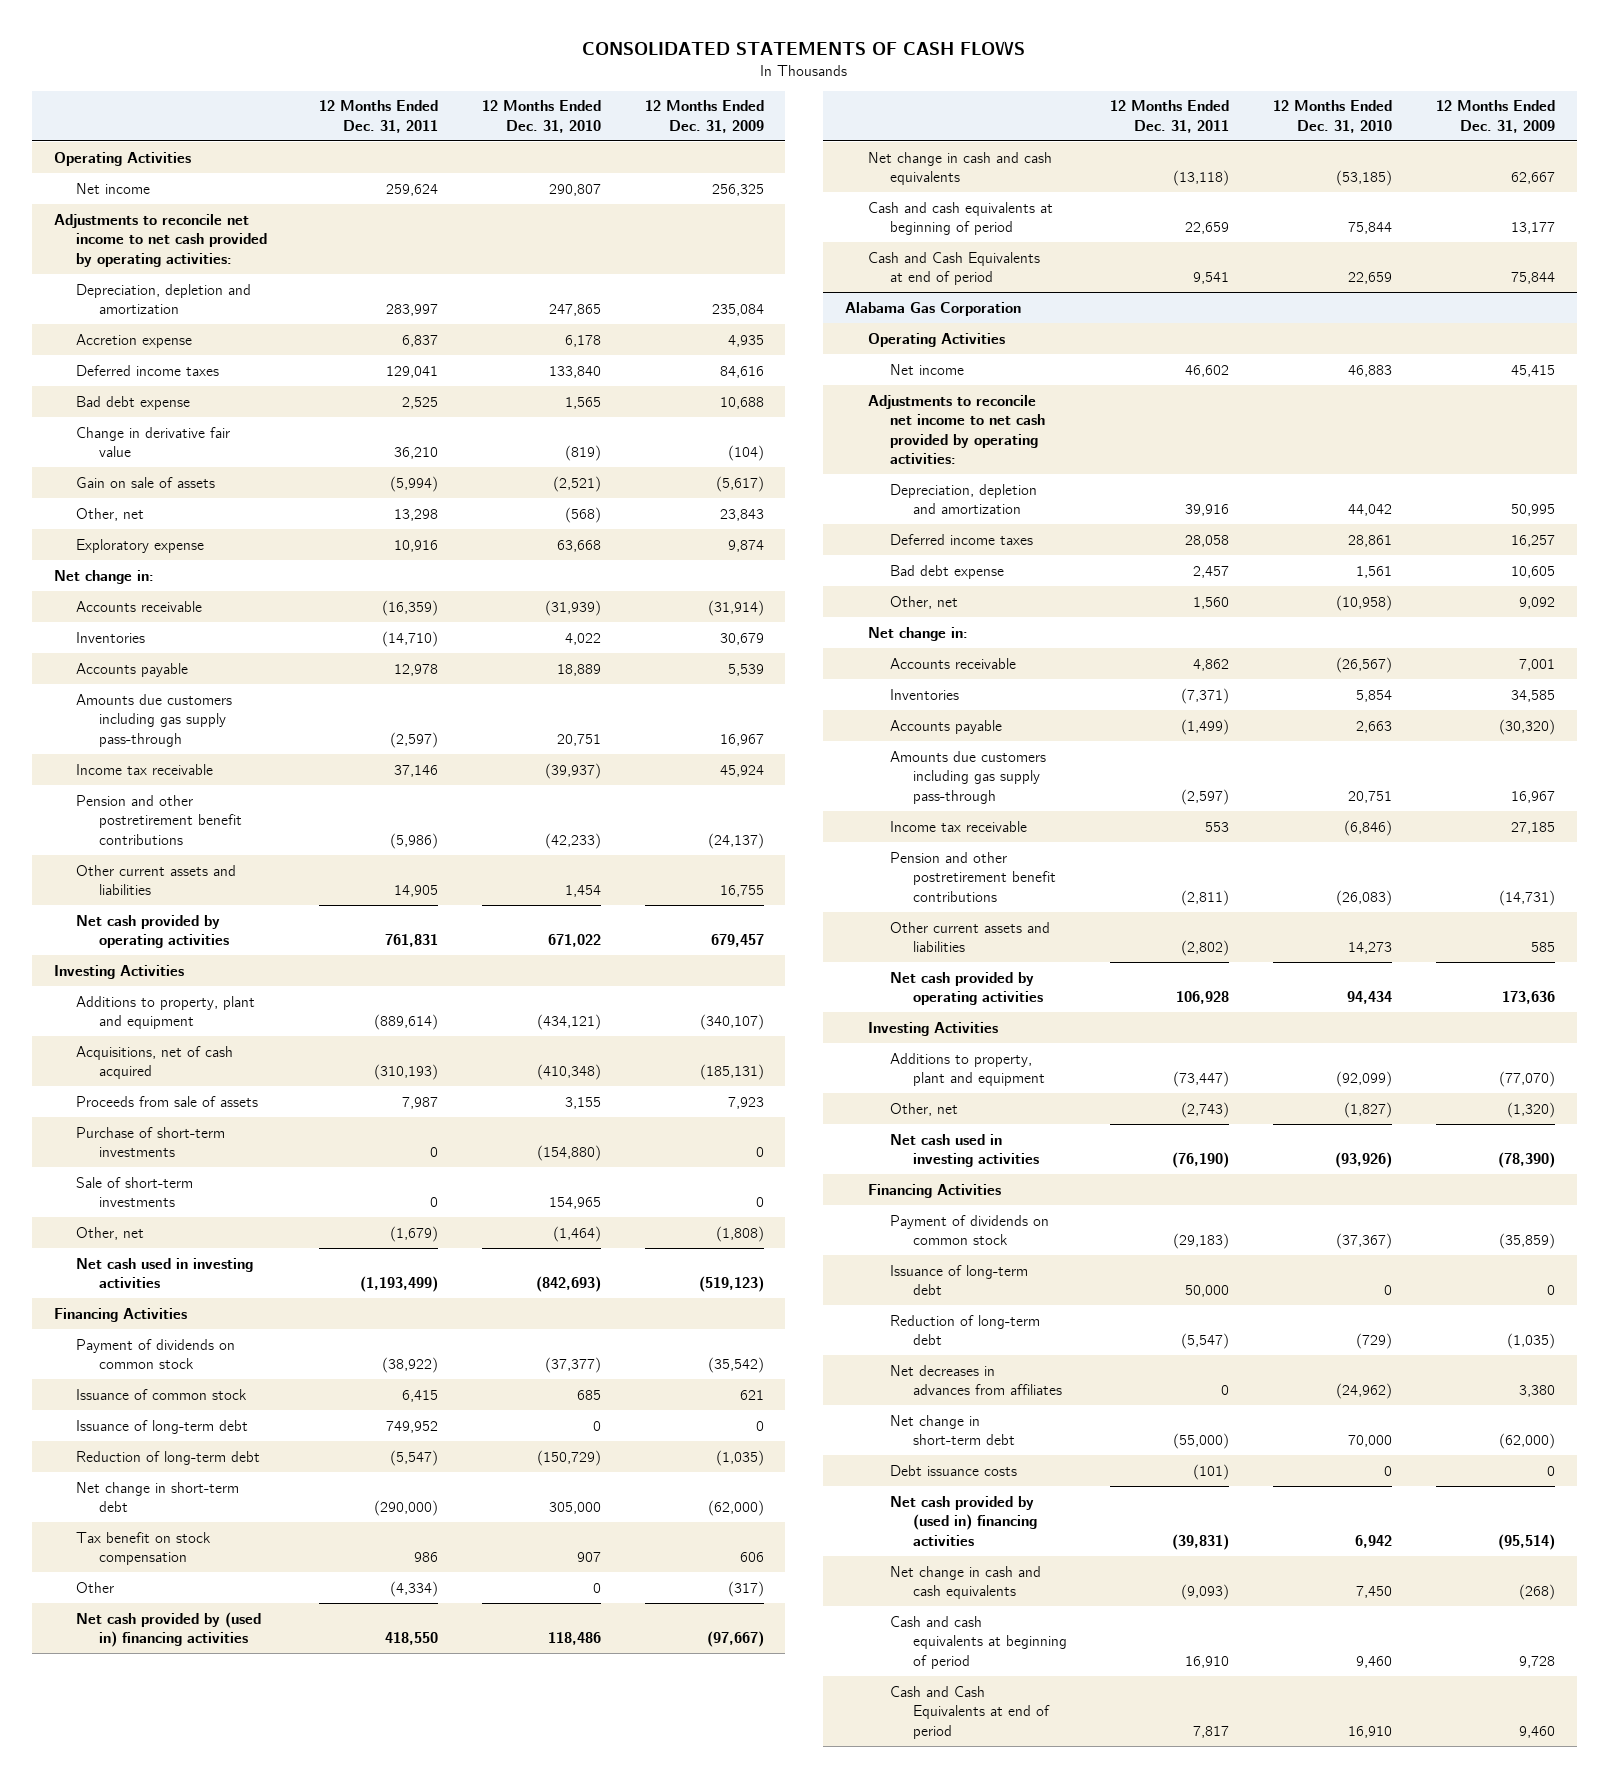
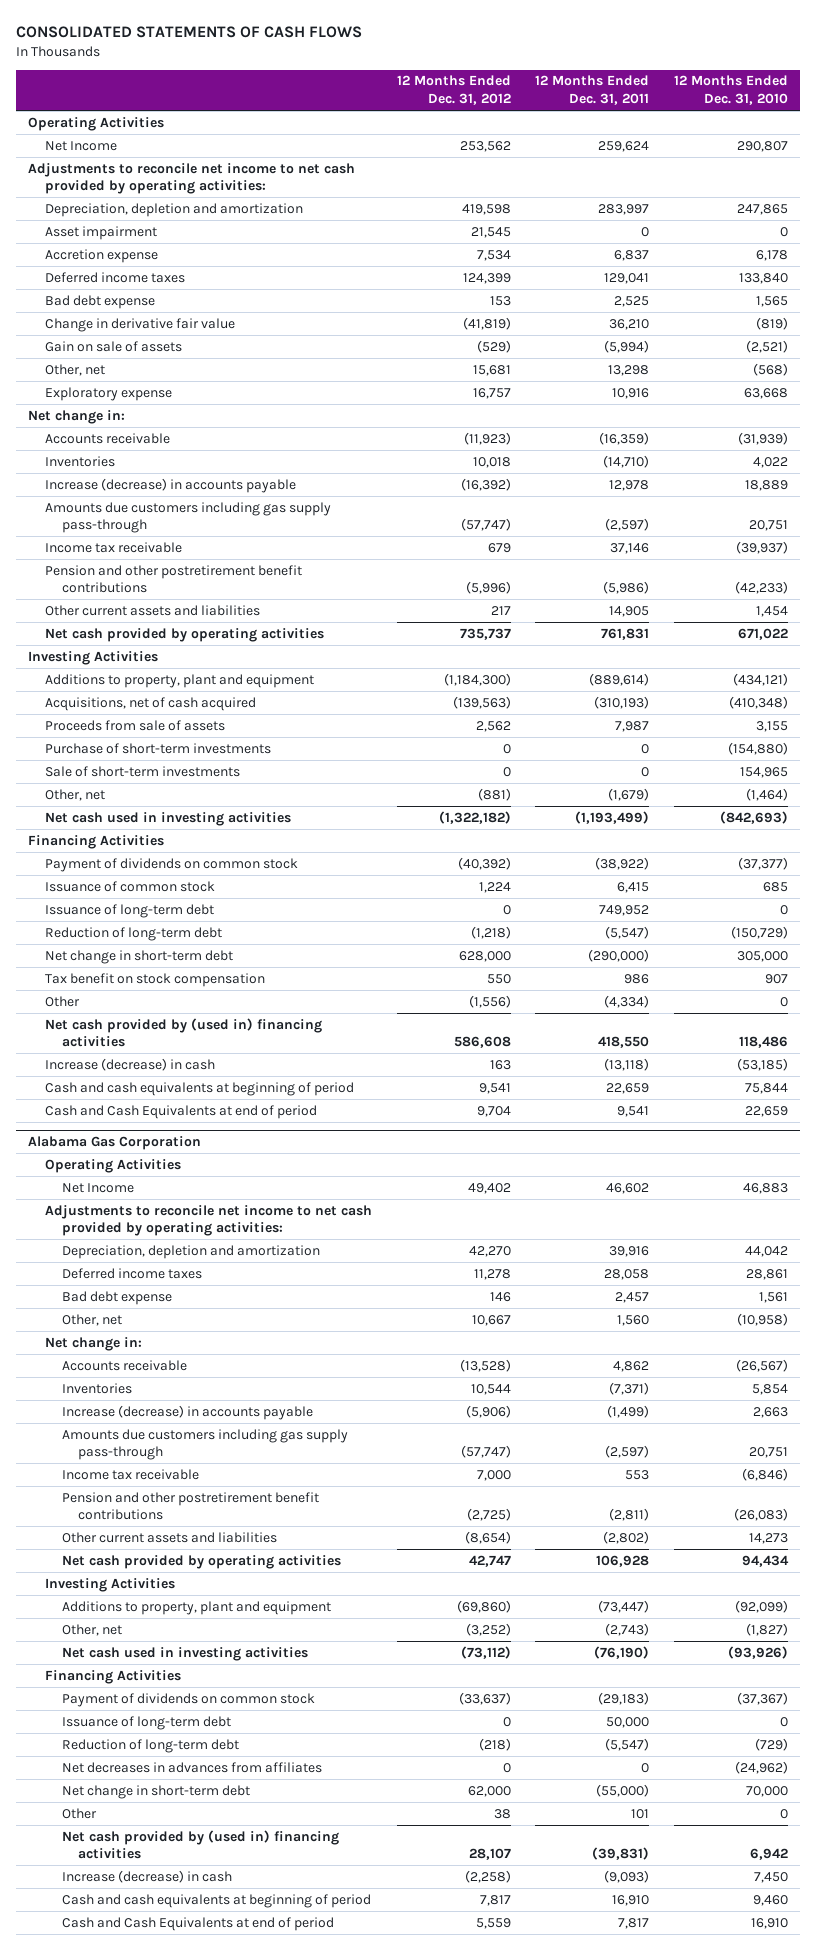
[644,100,764,133] 12 Months Ended Dec. 31, 2009 -> none
none -> [396,75,511,106] 12 Months Ended Dec. 31, 2012
[76,182,151,194] Net income -> [44,140,117,151] Net Income
none -> [44,225,157,240] Asset impairment
[76,662,189,677] Accounts payable -> [44,477,296,493] Increase (decrease) in accounts payable
[867,151,1052,186] Net change in cash and cash equivalents -> [44,1057,215,1071] Increase (decrease) in cash
[890,363,965,375] Net income -> [61,1182,134,1193] Net Income
[890,719,1003,734] Accounts payable -> [61,1404,313,1420] Increase (decrease) in accounts payable
[890,1464,1018,1476] Debt issuance costs -> none
none -> [61,1807,97,1819] Other
[890,1565,1042,1600] Net change in cash and cash equivalents -> [61,1869,232,1883] Increase (decrease) in cash

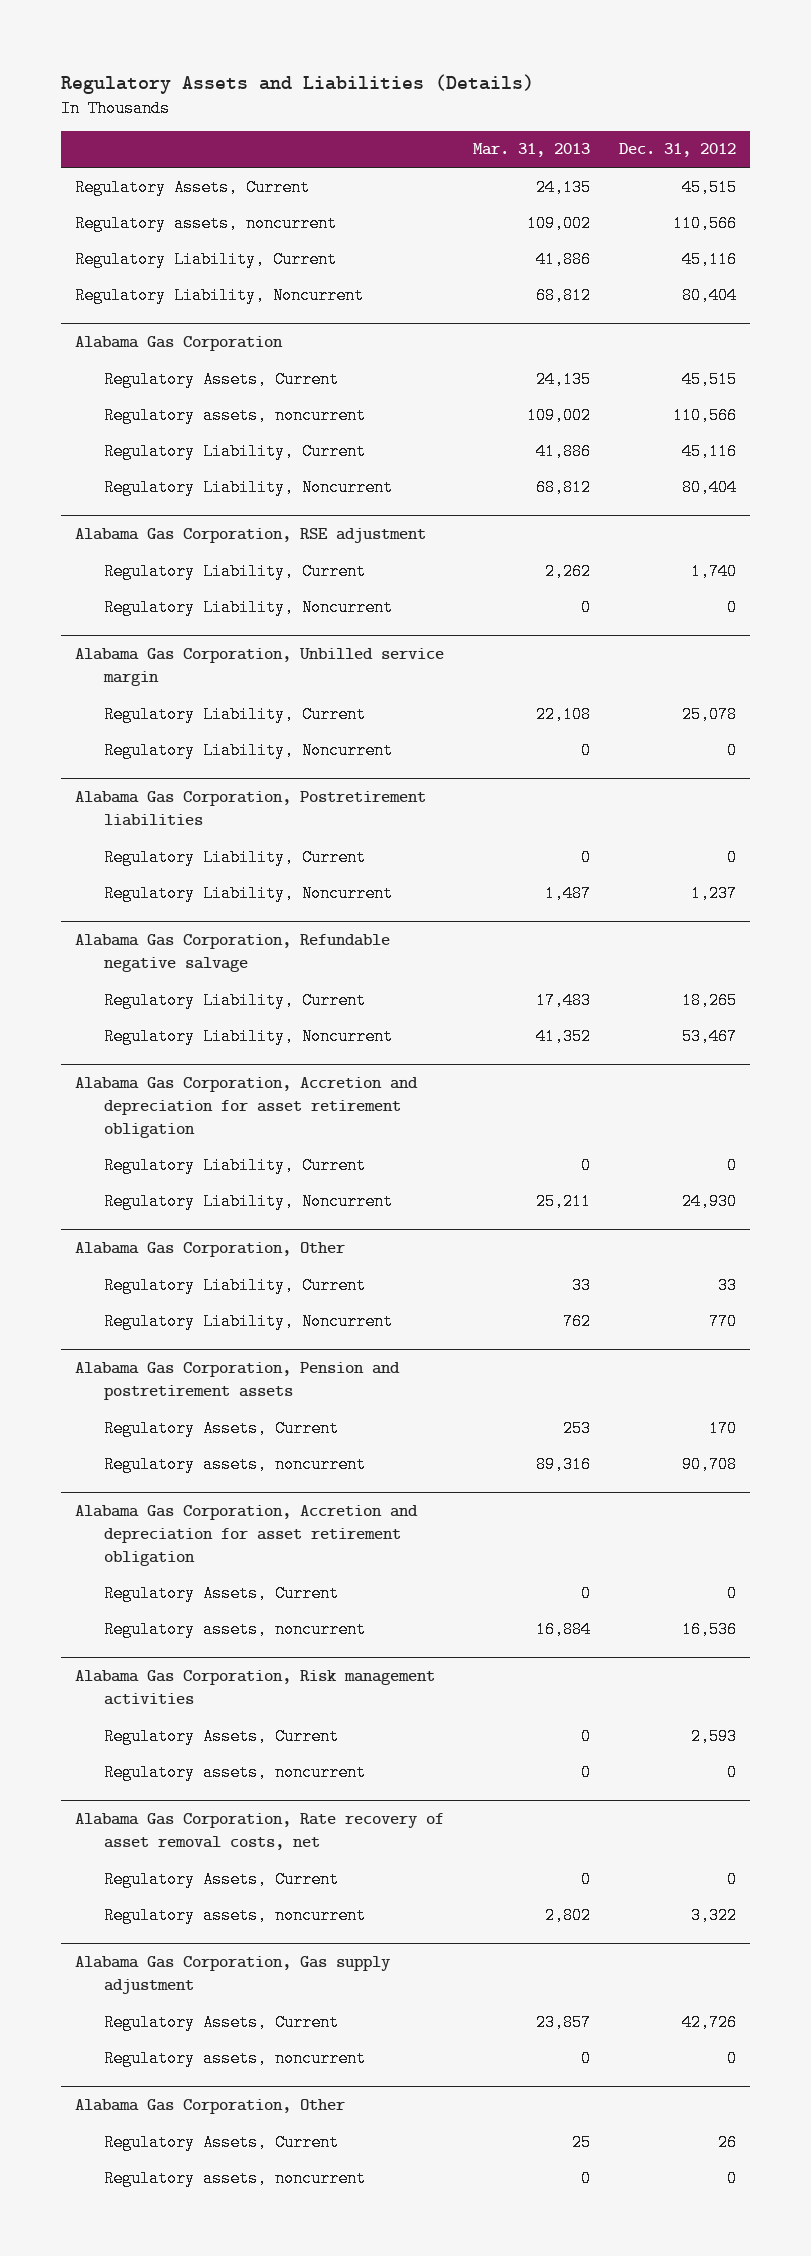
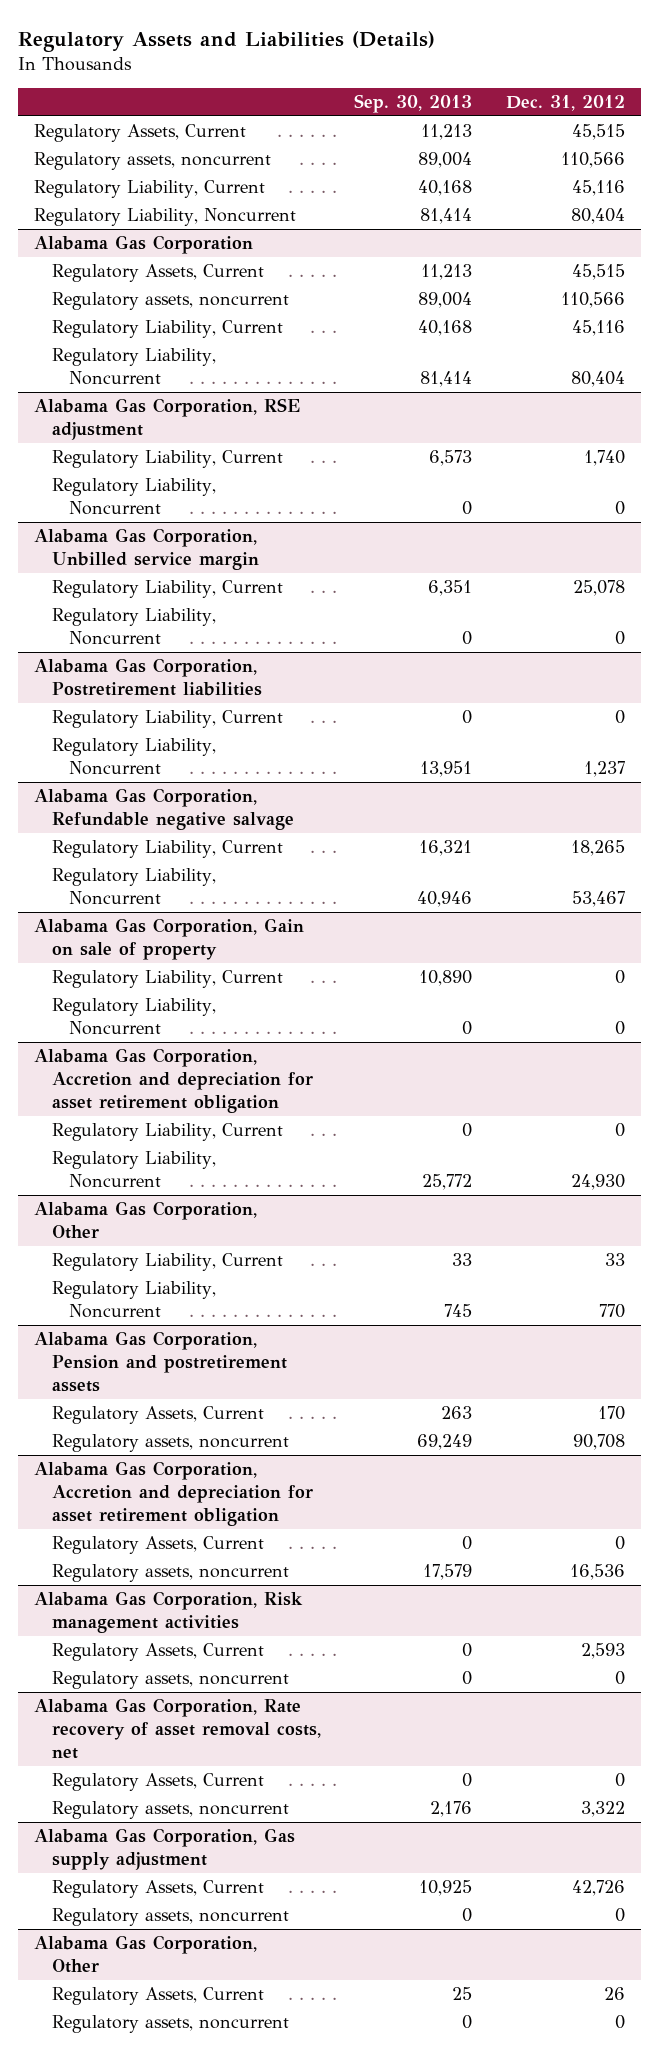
[473,143,591,158] Mar. 31, 2013 -> none
none -> [354,94,473,114] Sep. 30, 2013
none -> [34,918,305,961] Alabama Gas Corporation, Gain on sale of property
none -> [51,970,283,989] Regulatory Liability, Current
none -> [51,998,216,1036] Regulatory Liability, Noncurrent

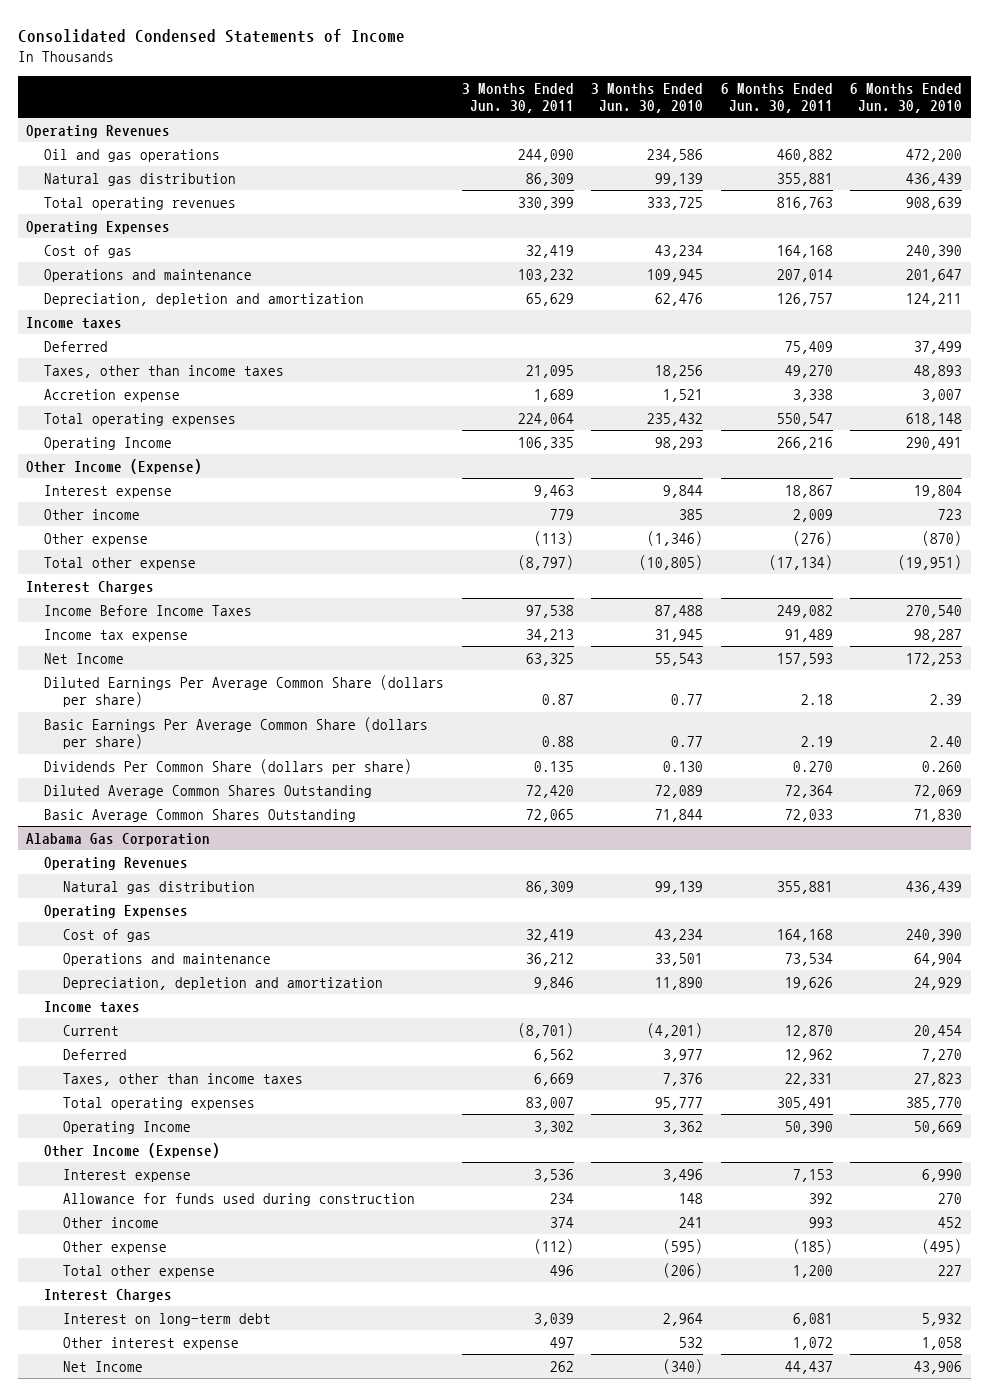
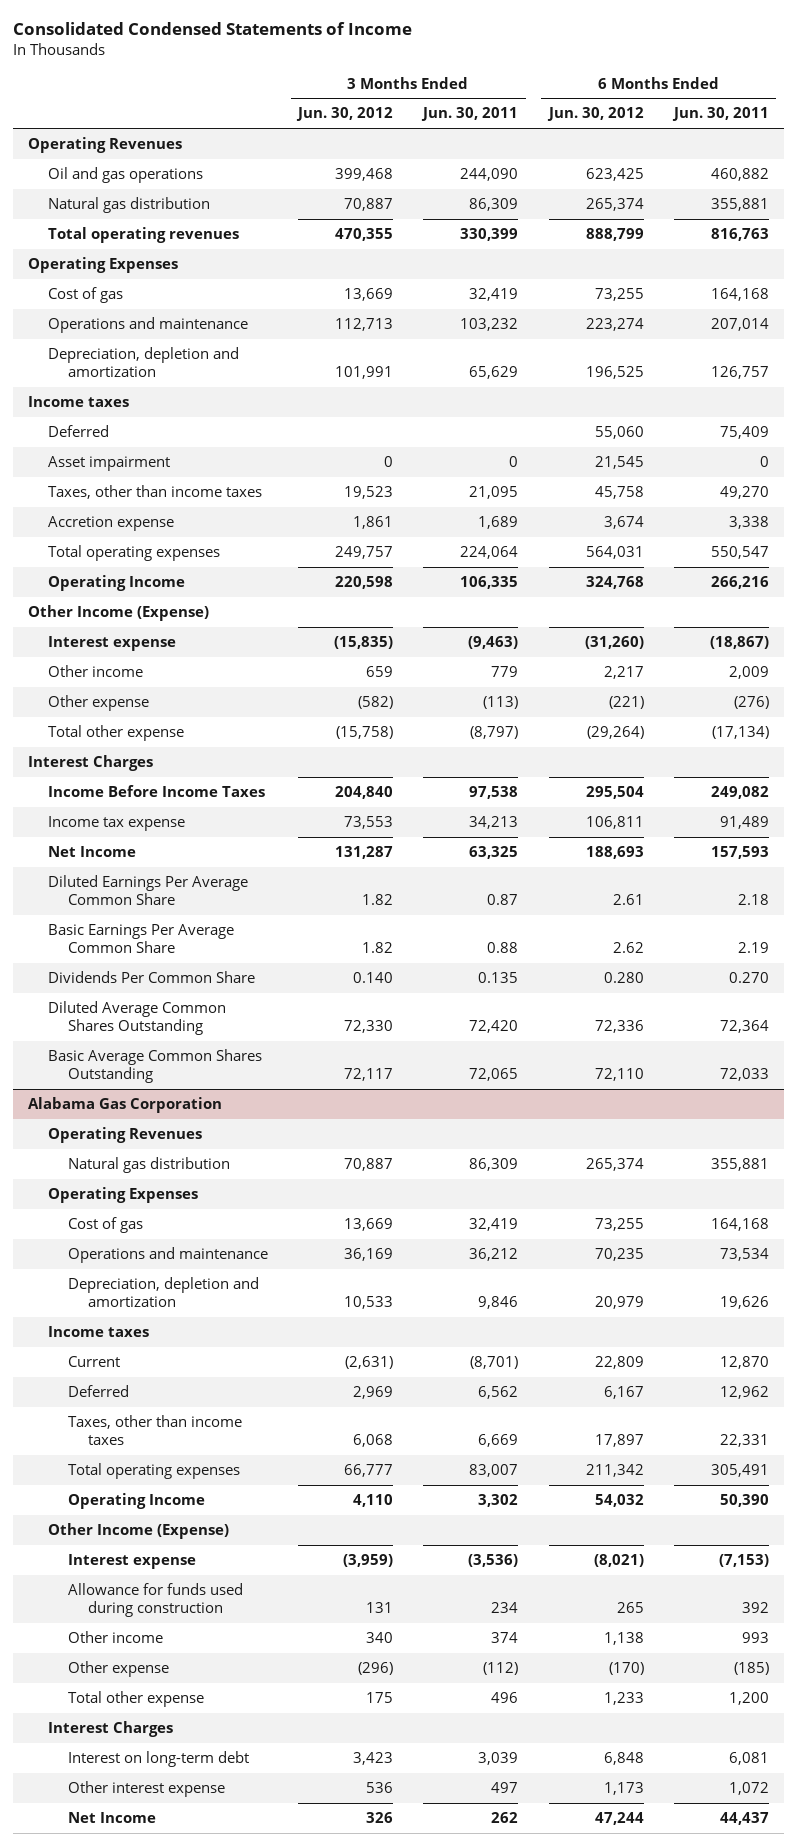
[591,82,704,113] 3 Months Ended Jun. 30, 2010 -> none
[850,82,963,113] 6 Months Ended Jun. 30, 2010 -> none
none -> [296,107,394,122] Jun. 30, 2012
none -> [546,107,644,122] Jun. 30, 2012
none -> [48,455,171,471] Asset impairment
[533,484,574,498] 9,463 -> [468,635,519,649] (9,463)
[784,484,833,498] 18,867 -> [709,635,769,649] (18,867)
[44,674,445,708] Diluted Earnings Per Average Common Share (dollars per share) -> [48,874,249,906] Diluted Earnings Per Average Common Share
[44,716,429,750] Basic Earnings Per Average Common Share (dollars per share) -> [48,923,235,954] Basic Earnings Per Average Common Share
[44,758,413,774] Dividends Per Common Share (dollars per share) -> [48,970,256,983] Dividends Per Common Share
[533,1168,574,1182] 3,536 -> [468,1553,519,1567] (3,536)
[792,1168,833,1182] 7,153 -> [718,1553,769,1567] (7,153)

